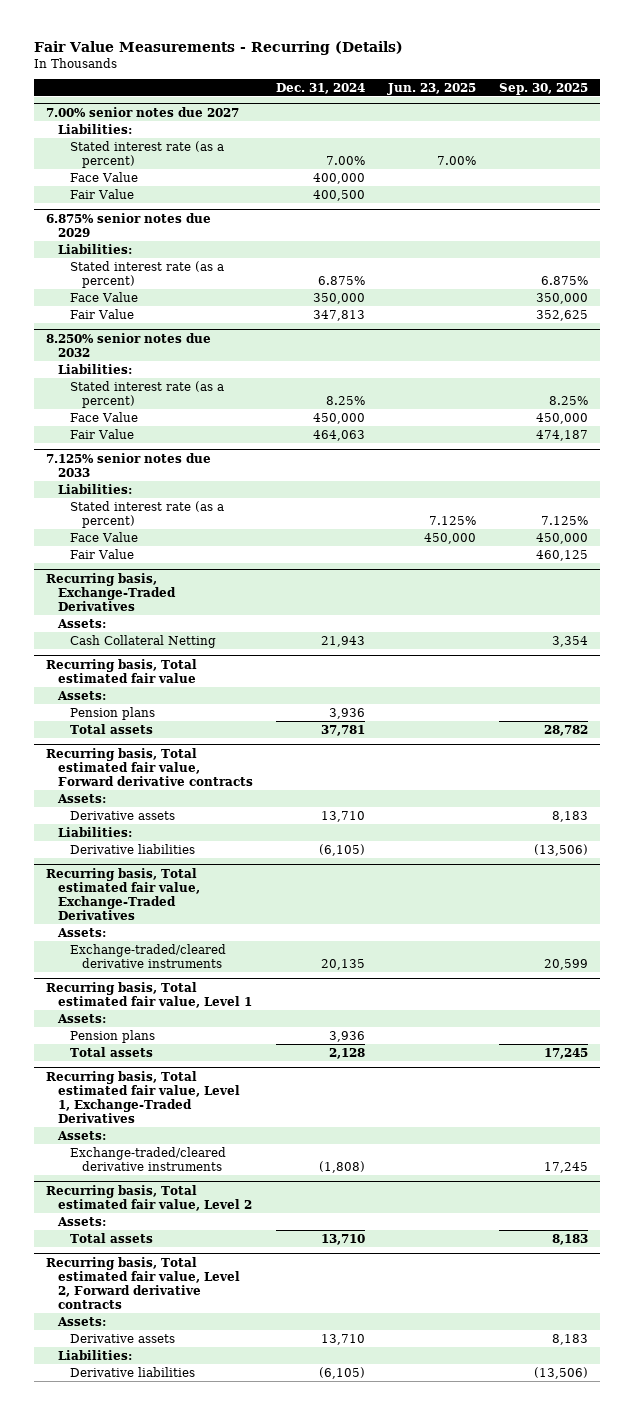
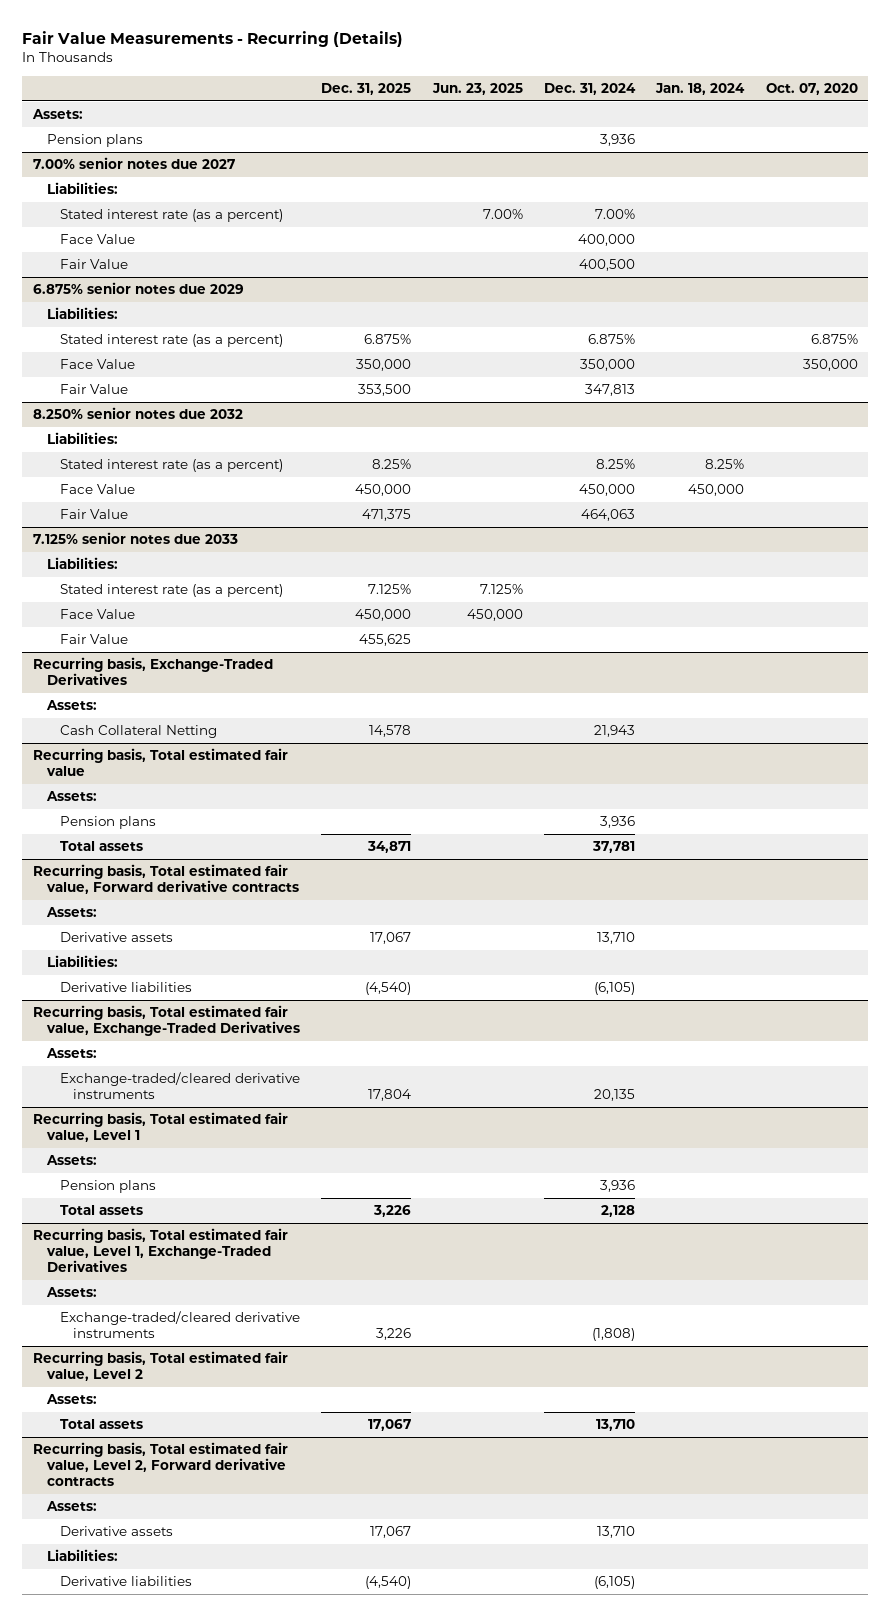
[499,82,589,95] Sep. 30, 2025 -> none
none -> [321,82,412,95] Dec. 31, 2025
none -> [655,82,746,95] Jan. 18, 2024
none -> [765,82,858,95] Oct. 07, 2020
none -> [32,109,84,120] Assets:
none -> [46,134,143,148] Pension plans

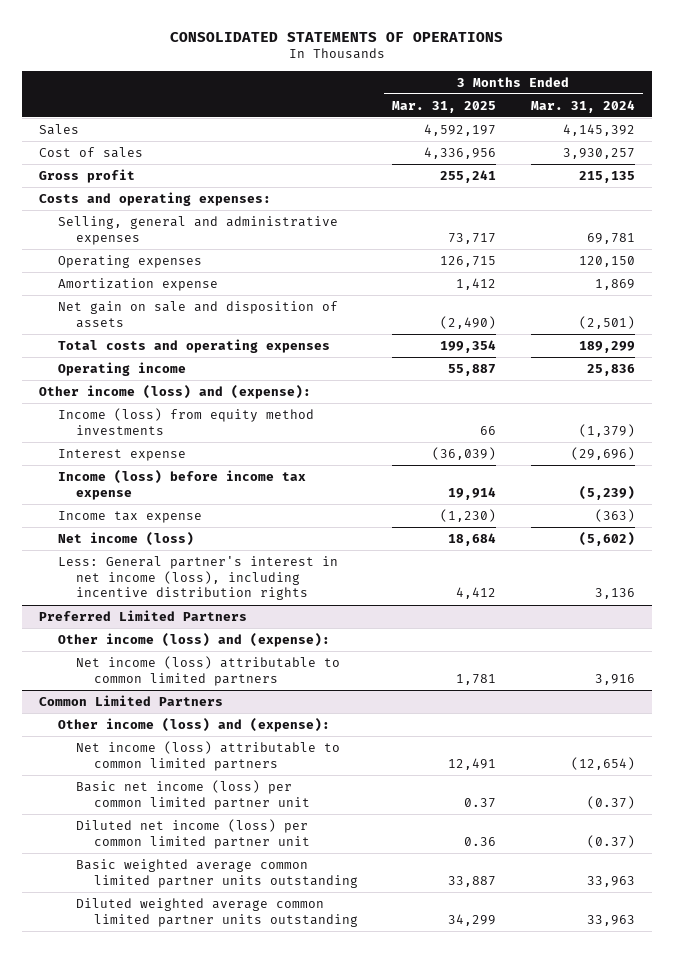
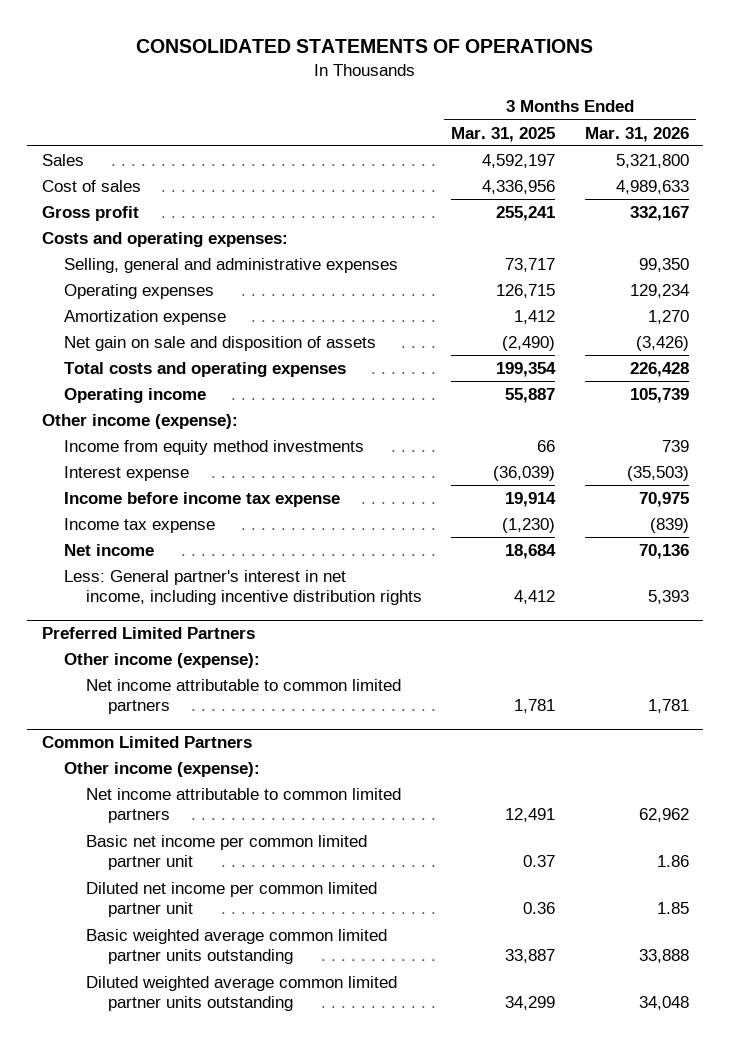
[530,99,635,113] Mar. 31, 2024 -> none
none -> [584,126,689,142] Mar. 31, 2026
[39,384,312,399] Other income (loss) and (expense): -> [41,414,238,430] Other income (expense):
[57,407,314,435] Income (loss) from equity method investments -> [63,440,364,456] Income from equity method investments
[57,469,306,500] Income (loss) before income tax expense -> [63,492,340,508] Income before income tax expense
[57,531,194,546] Net income (loss) -> [63,544,154,557] Net income
[57,555,338,601] Less: General partner's interest in net income (loss), including incentive distribution rights -> [63,570,422,606] Less: General partner's interest in net income, including incentive distribution rights
[57,632,330,647] Other income (loss) and (expense): -> [63,653,260,669] Other income (expense):
[75,655,340,686] Net income (loss) attributable to common limited partners -> [85,679,401,715] Net income attributable to common limited partners
[57,717,330,732] Other income (loss) and (expense): -> [63,762,260,778] Other income (expense):
[75,740,340,771] Net income (loss) attributable to common limited partners -> [85,788,401,824] Net income attributable to common limited partners
[75,779,310,810] Basic net income (loss) per common limited partner unit -> [85,835,367,871] Basic net income per common limited partner unit
[75,818,310,849] Diluted net income (loss) per common limited partner unit -> [85,882,377,918] Diluted net income per common limited partner unit

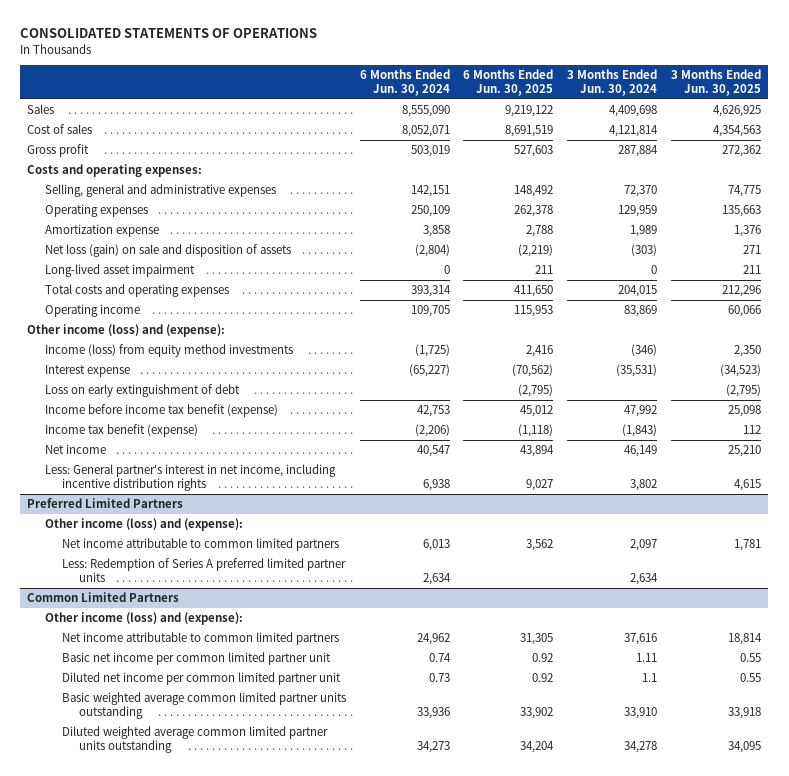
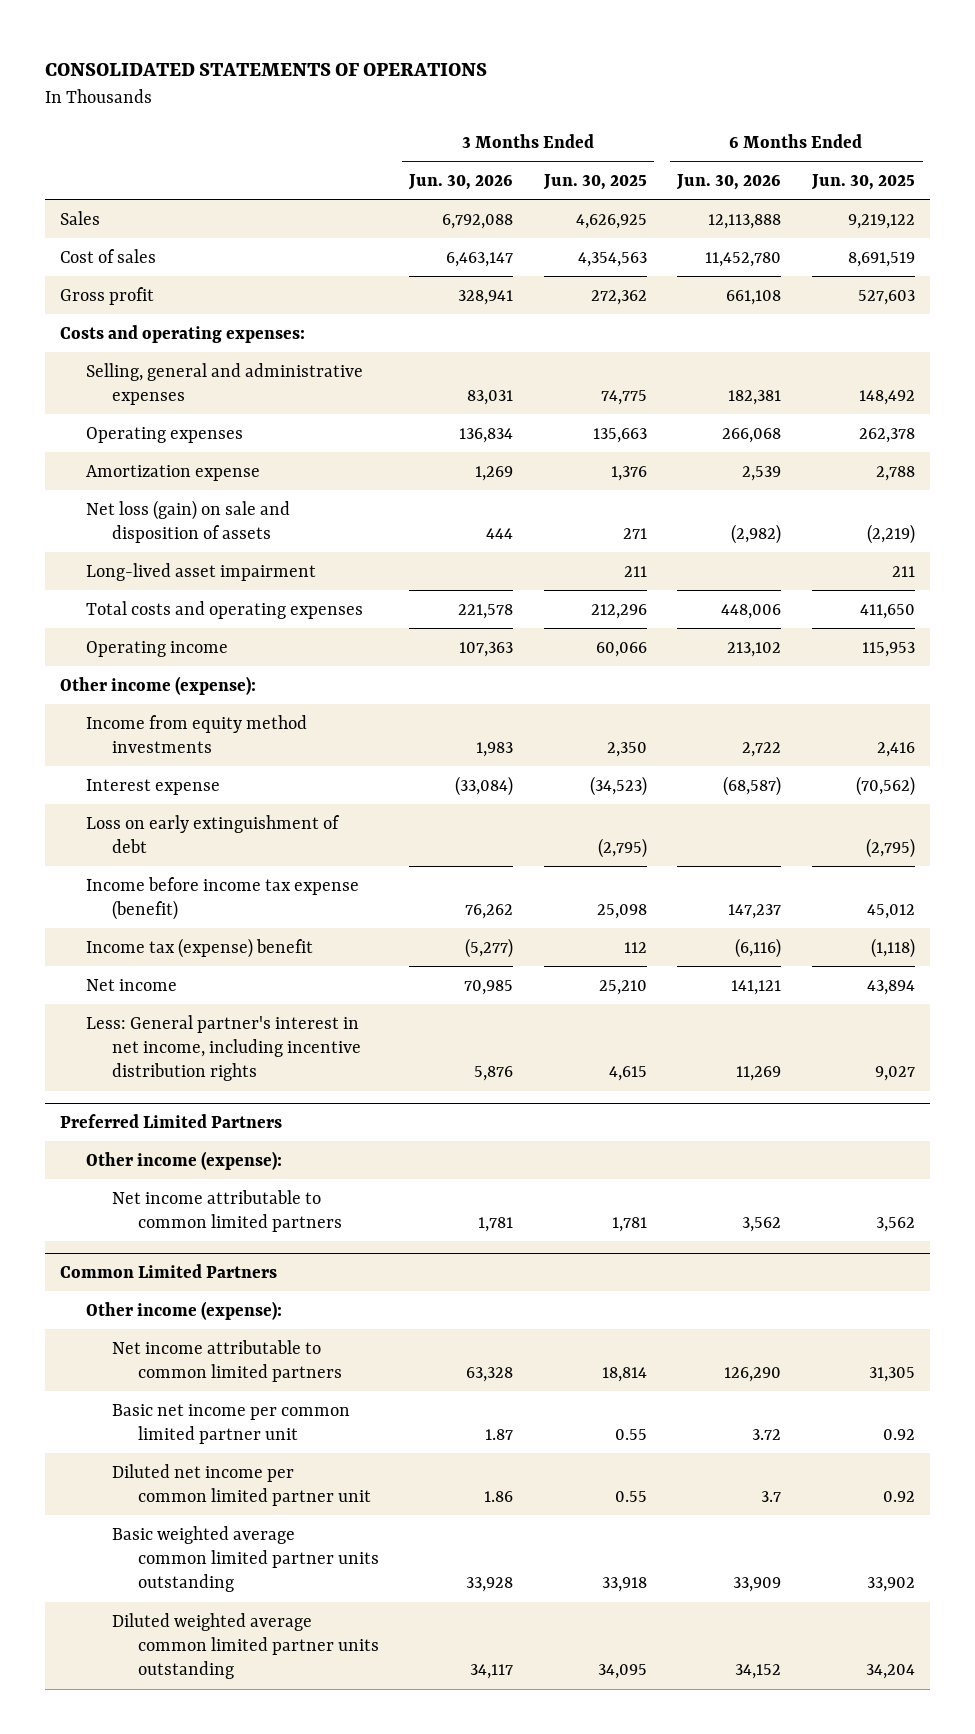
[359,69,450,96] 6 Months Ended Jun. 30, 2024 -> none
[567,69,658,96] 3 Months Ended Jun. 30, 2024 -> none
none -> [408,173,514,190] Jun. 30, 2026
none -> [676,173,782,190] Jun. 30, 2026
[27,324,226,338] Other income (loss) and (expense): -> [60,675,257,695] Other income (expense):
[44,344,293,358] Income (loss) from equity method investments -> [86,714,308,754] Income from equity method investments
[44,404,278,418] Income before income tax benefit (expense) -> [86,876,360,921] Income before income tax expense (benefit)
[44,424,198,438] Income tax benefit (expense) -> [86,937,314,958] Income tax (expense) benefit
[44,518,243,532] Other income (loss) and (expense): -> [86,1150,283,1170] Other income (expense):
[61,558,346,582] Less: Redemption of Series A preferred limited partner units -> none
[44,612,243,626] Other income (loss) and (expense): -> [86,1300,283,1320] Other income (expense):

